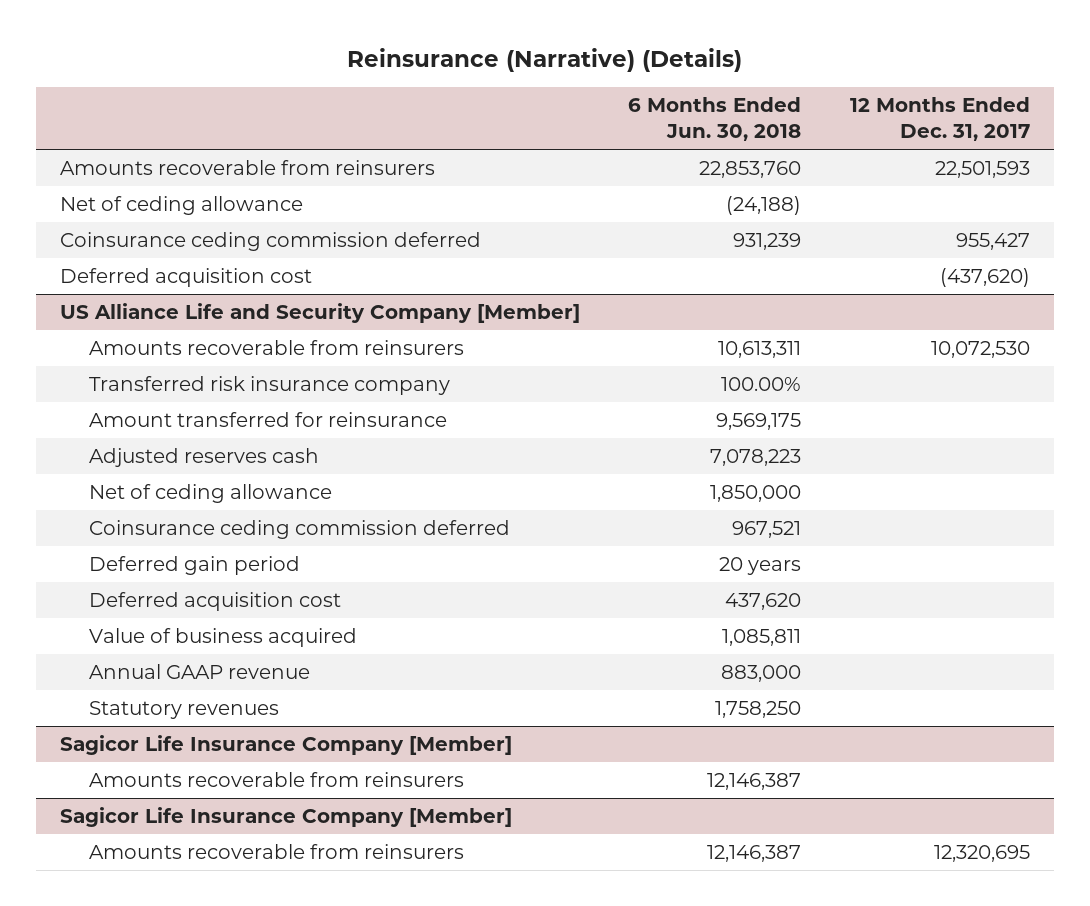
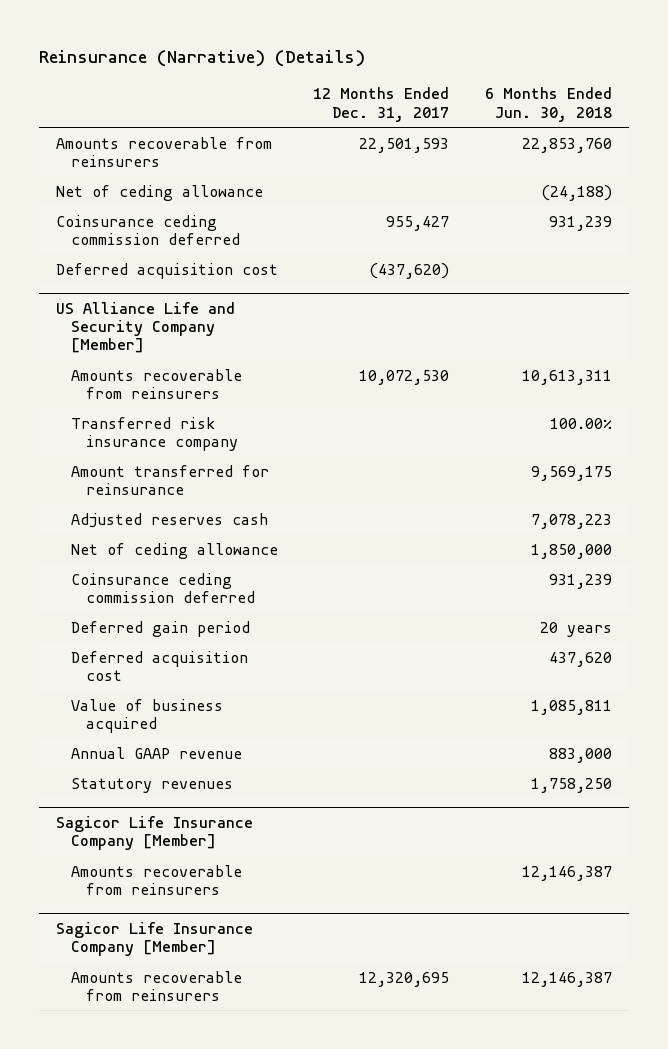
[732,521,802,539] 967,521 -> [548,573,612,589] 931,239

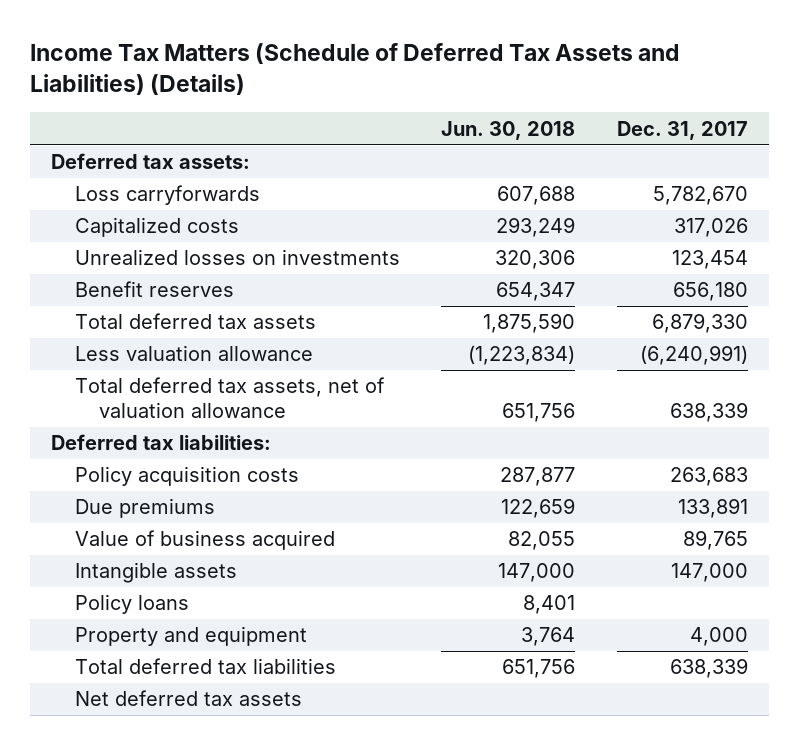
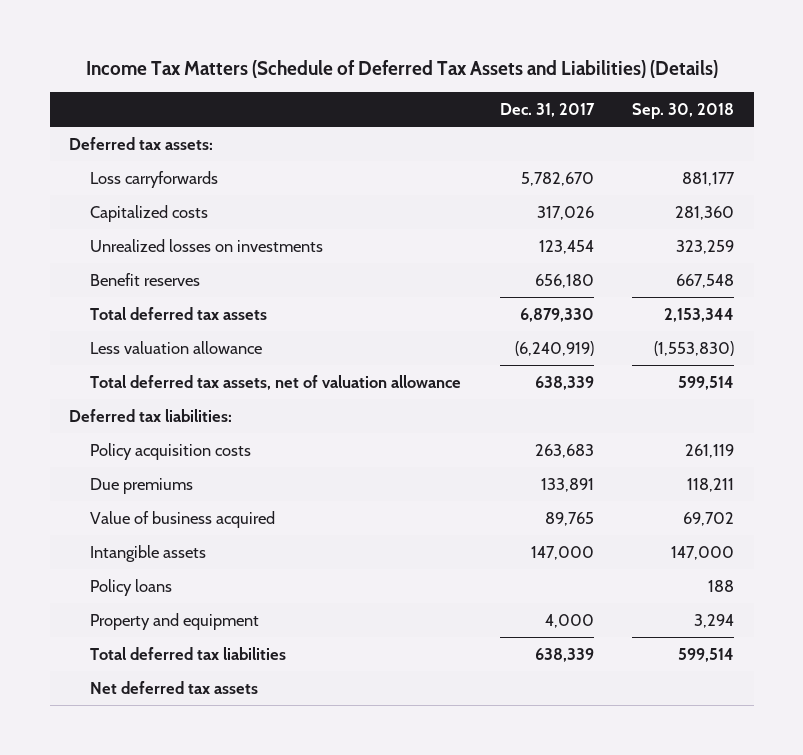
[441,120,576,140] Jun. 30, 2018 -> none
none -> [632,102,735,119] Sep. 30, 2018
[639,345,748,366] (6,240,991) -> [514,340,594,356] (6,240,919)

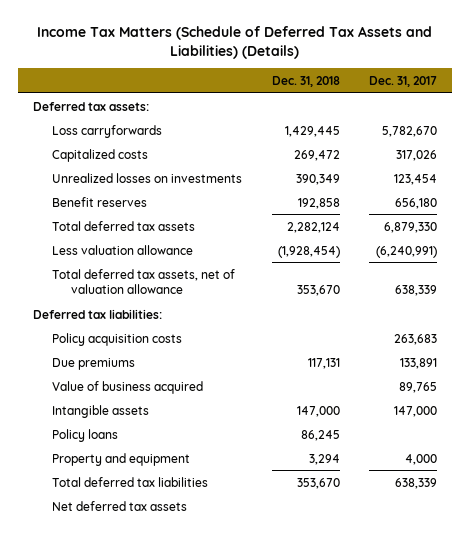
[632,102,735,119] Sep. 30, 2018 -> none
none -> [271,76,340,88] Dec. 31, 2018
[514,340,594,356] (6,240,919) -> [376,245,438,258] (6,240,991)

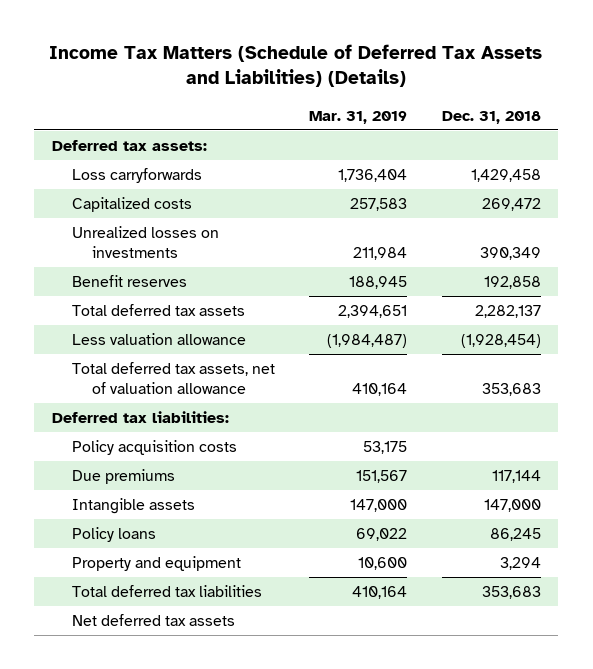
[369,76,438,88] Dec. 31, 2017 -> none
none -> [309,110,408,124] Mar. 31, 2019
[284,125,340,137] 1,429,445 -> [470,169,541,183] 1,429,458
[286,221,340,233] 2,282,124 -> [474,305,541,319] 2,282,137
[296,285,340,297] 353,670 -> [481,383,541,397] 353,683
[51,380,203,394] Value of business acquired -> none
[307,357,340,369] 117,131 -> [491,470,541,484] 117,144
[296,477,340,489] 353,670 -> [481,586,541,600] 353,683

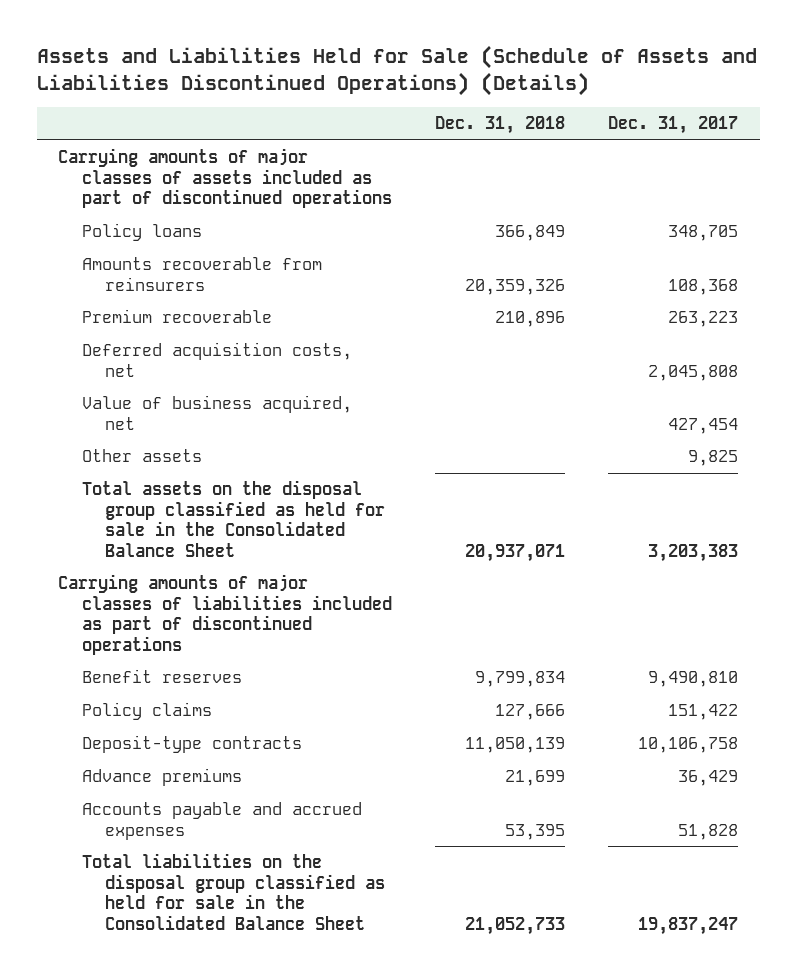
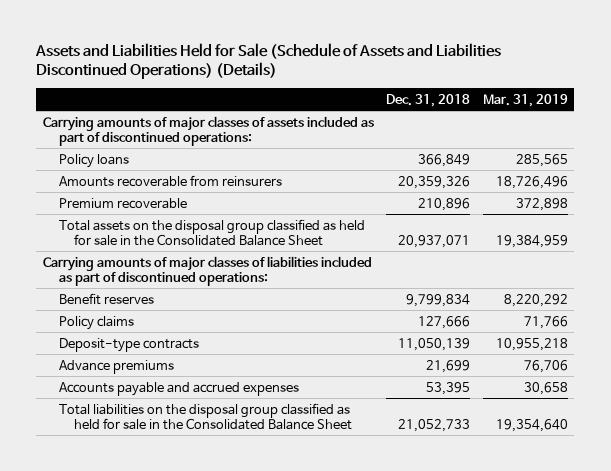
[608,116,739,135] Dec. 31, 2017 -> none
none -> [483,93,569,107] Mar. 31, 2019
[58,148,392,209] Carrying amounts of major classes of assets included as part of discontinued operations -> [42,115,374,146] Carrying amounts of major classes of assets included as part of discontinued operations:
[81,342,352,377] Deferred acquisition costs, net -> none
[81,395,352,430] Value of business acquired, net -> none
[81,449,202,463] Other assets -> none
[58,574,392,655] Carrying amounts of major classes of liabilities included as part of discontinued operations -> [42,255,372,286] Carrying amounts of major classes of liabilities included as part of discontinued operations:

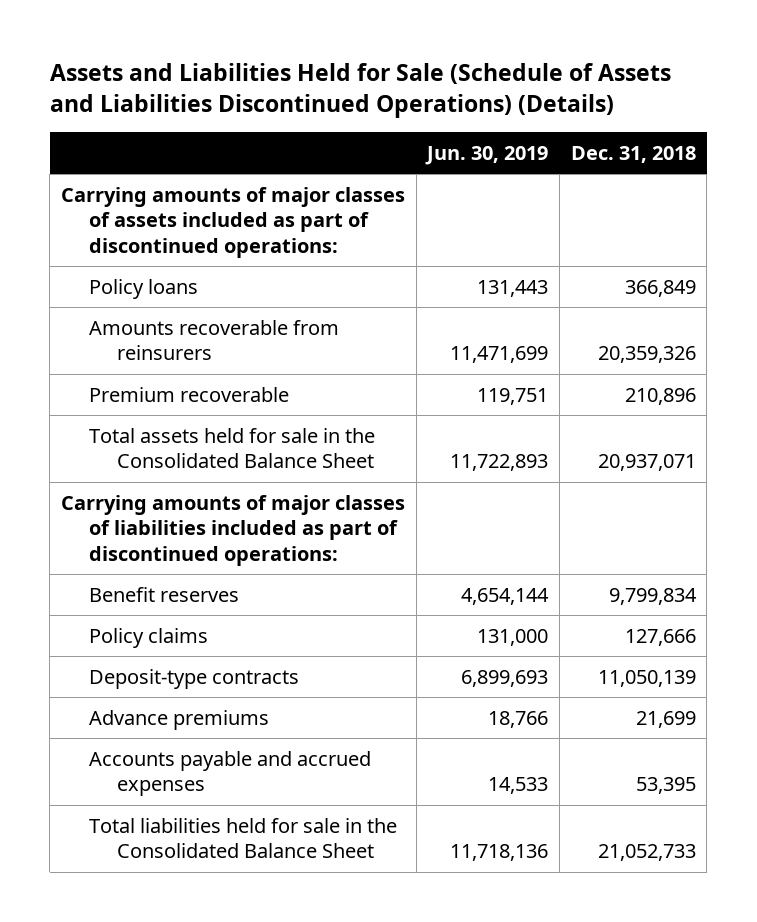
[483,93,569,107] Mar. 31, 2019 -> none
none -> [425,145,549,165] Jun. 30, 2019
[58,218,365,246] Total assets on the disposal group classified as held for sale in the Consolidated Balance Sheet -> [88,427,375,469] Total assets held for sale in the Consolidated Balance Sheet
[58,402,353,430] Total liabilities on the disposal group classified as held for sale in the Consolidated Balance Sheet -> [88,817,397,859] Total liabilities held for sale in the Consolidated Balance Sheet

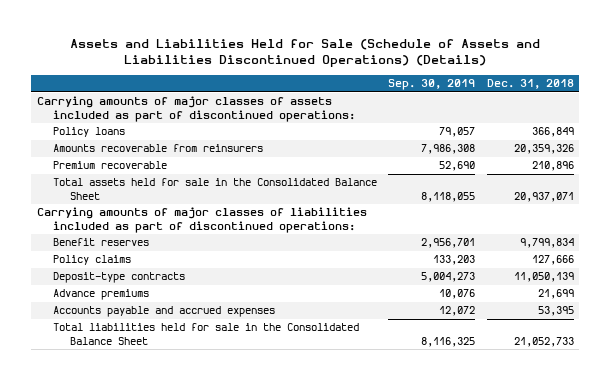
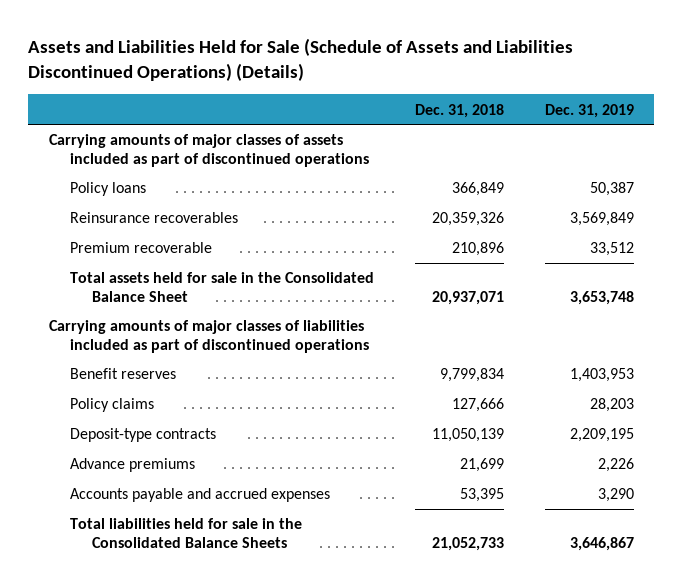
[388,79,476,91] Sep. 30, 2019 -> none
none -> [544,103,634,118] Dec. 31, 2019
[36,96,356,122] Carrying amounts of major classes of assets included as part of discontinued operations: -> [48,134,370,167] Carrying amounts of major classes of assets included as part of discontinued operations
[53,144,264,153] Amounts recoverable from reinsurers -> [70,212,239,224] Reinsurance recoverables
[36,207,367,233] Carrying amounts of major classes of liabilities included as part of discontinued operations: -> [48,320,370,353] Carrying amounts of major classes of liabilities included as part of discontinued operations
[53,323,360,345] Total liabilities held for sale in the Consolidated Balance Sheet -> [70,518,303,548] Total liabilities held for sale in the Consolidated Balance Sheets

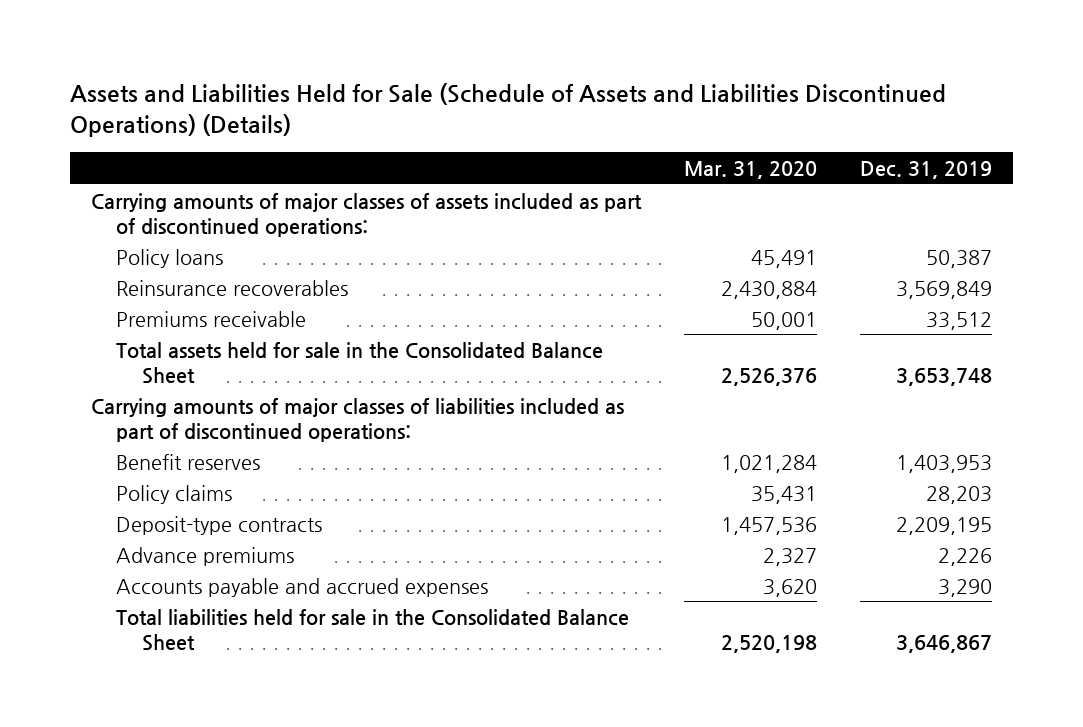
[415,103,505,118] Dec. 31, 2018 -> none
none -> [684,160,818,179] Mar. 31, 2020
[48,134,370,167] Carrying amounts of major classes of assets included as part of discontinued operations -> [91,192,643,237] Carrying amounts of major classes of assets included as part of discontinued operations:
[70,242,213,254] Premium recoverable -> [116,310,307,327] Premiums receivable
[48,320,370,353] Carrying amounts of major classes of liabilities included as part of discontinued operations -> [91,397,625,442] Carrying amounts of major classes of liabilities included as part of discontinued operations:
[70,518,303,548] Total liabilities held for sale in the Consolidated Balance Sheets -> [116,608,630,651] Total liabilities held for sale in the Consolidated Balance Sheet

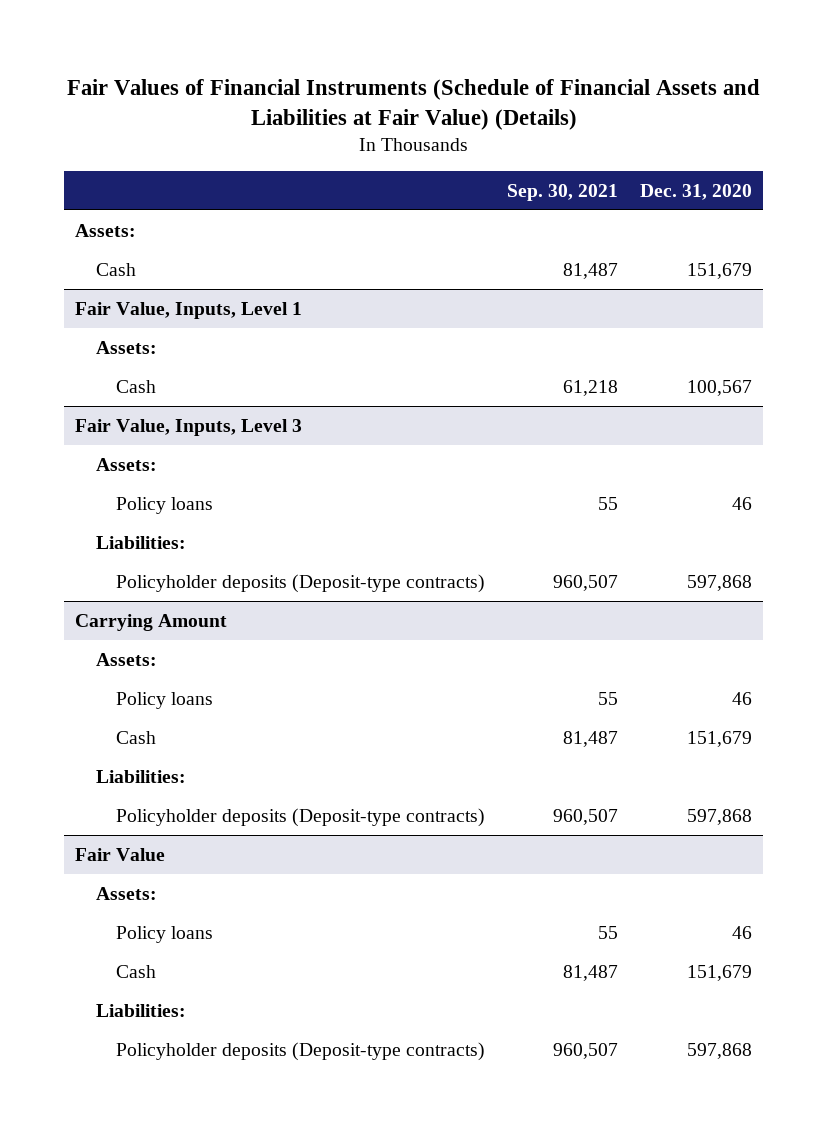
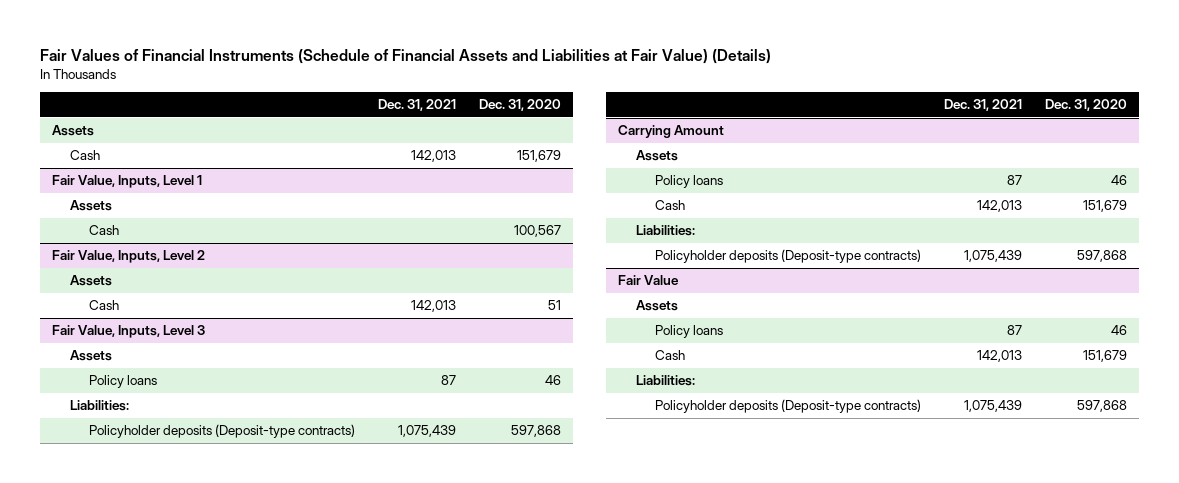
[507,183,619,201] Sep. 30, 2021 -> none
none -> [378,99,457,112] Dec. 31, 2021
[75,223,137,237] Assets: -> [51,125,94,137] Assets
[95,340,157,354] Assets: -> [70,200,113,212] Assets
none -> [51,250,205,264] Fair Value, Inputs, Level 2
none -> [70,275,113,287] Assets
none -> [89,300,120,311] Cash
[95,457,157,471] Assets: -> [70,350,113,362] Assets
[95,652,157,666] Assets: -> [636,150,679,162] Assets
[95,886,157,900] Assets: -> [636,300,679,312] Assets

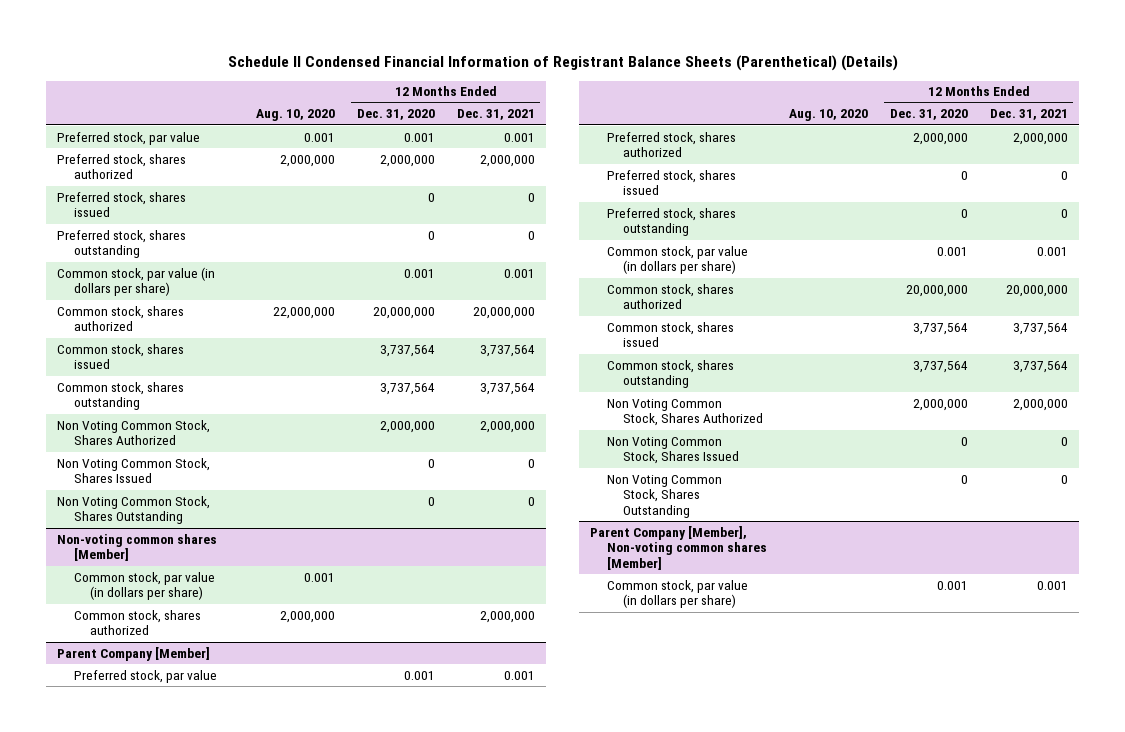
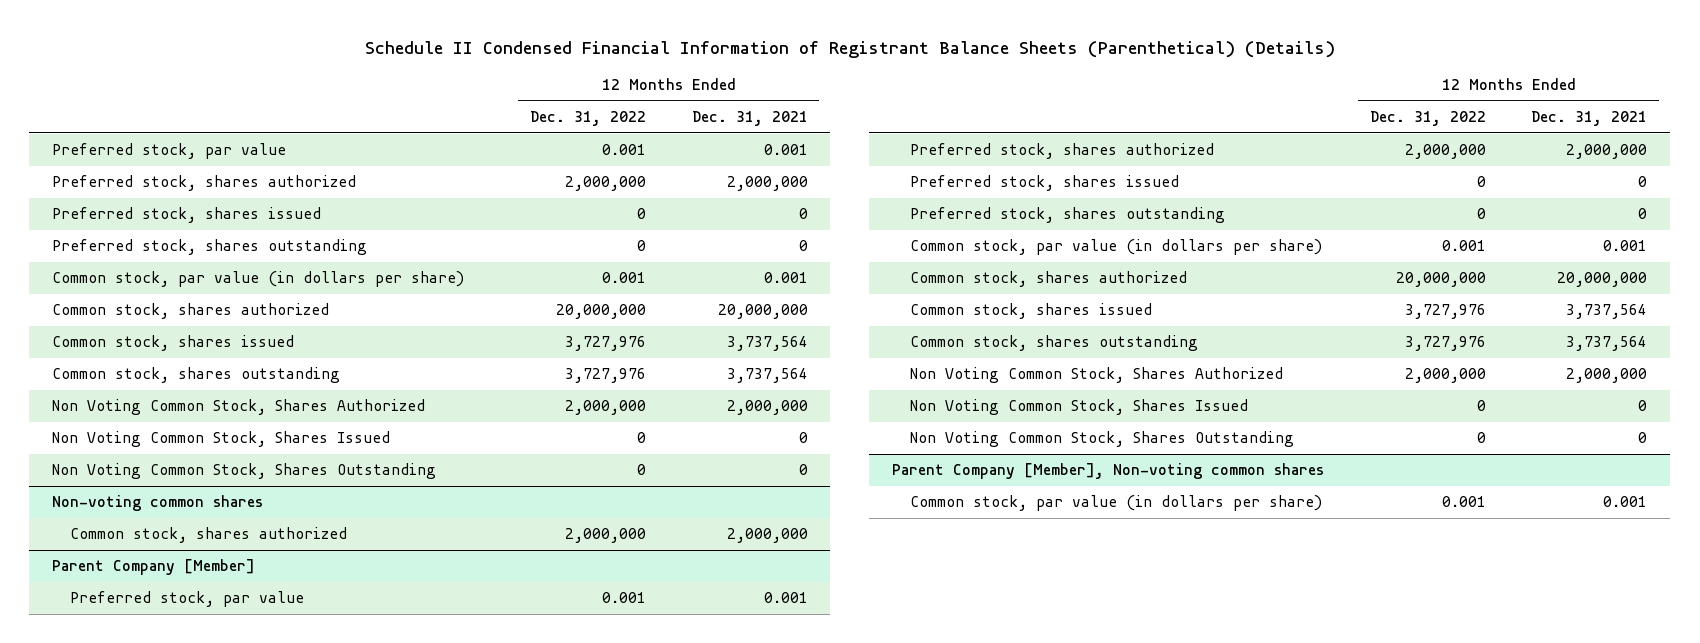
[255,109,335,122] Aug. 10, 2020 -> none
[356,109,435,121] Dec. 31, 2020 -> none
none -> [529,111,646,127] Dec. 31, 2022
[73,571,215,601] Common stock, par value (in dollars per share) -> none
[57,533,218,562] Non-voting common shares [Member] -> [52,495,264,512] Non-voting common shares
[590,525,767,570] Parent Company [Member], Non-voting common shares [Member] -> [892,463,1325,480] Parent Company [Member], Non-voting common shares

